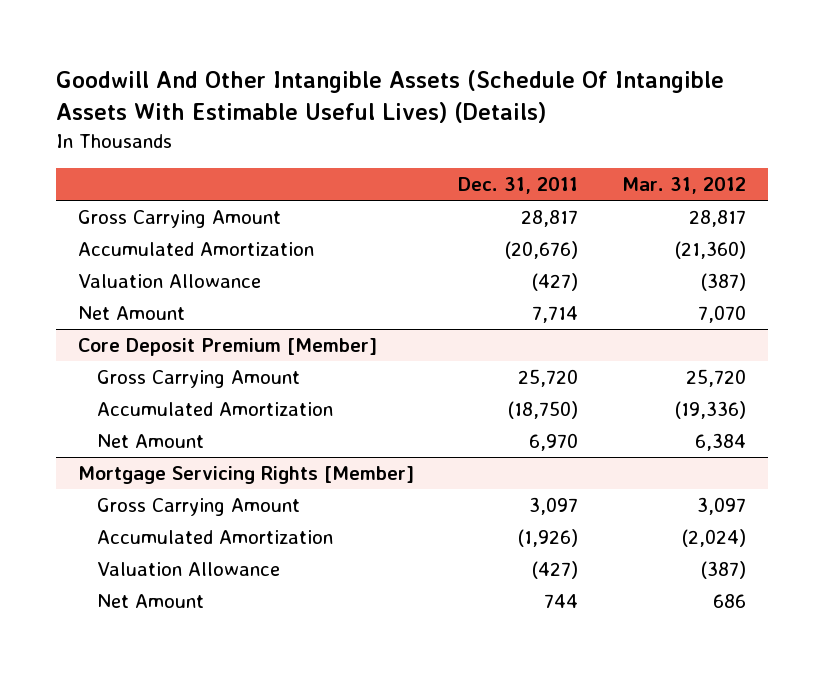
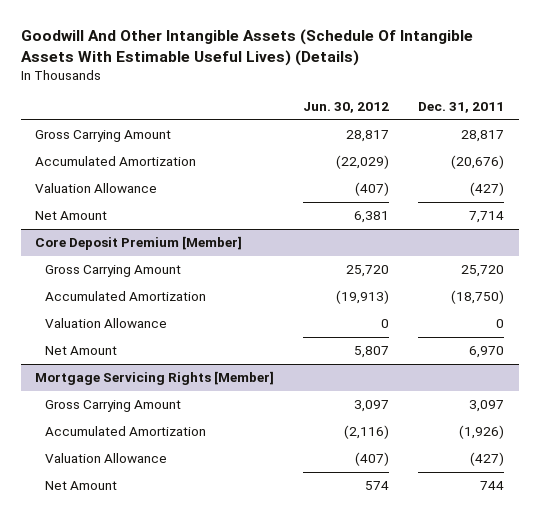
[622,177,747,195] Mar. 31, 2012 -> none
none -> [303,102,390,114] Jun. 30, 2012
none -> [44,317,167,328] Valuation Allowance

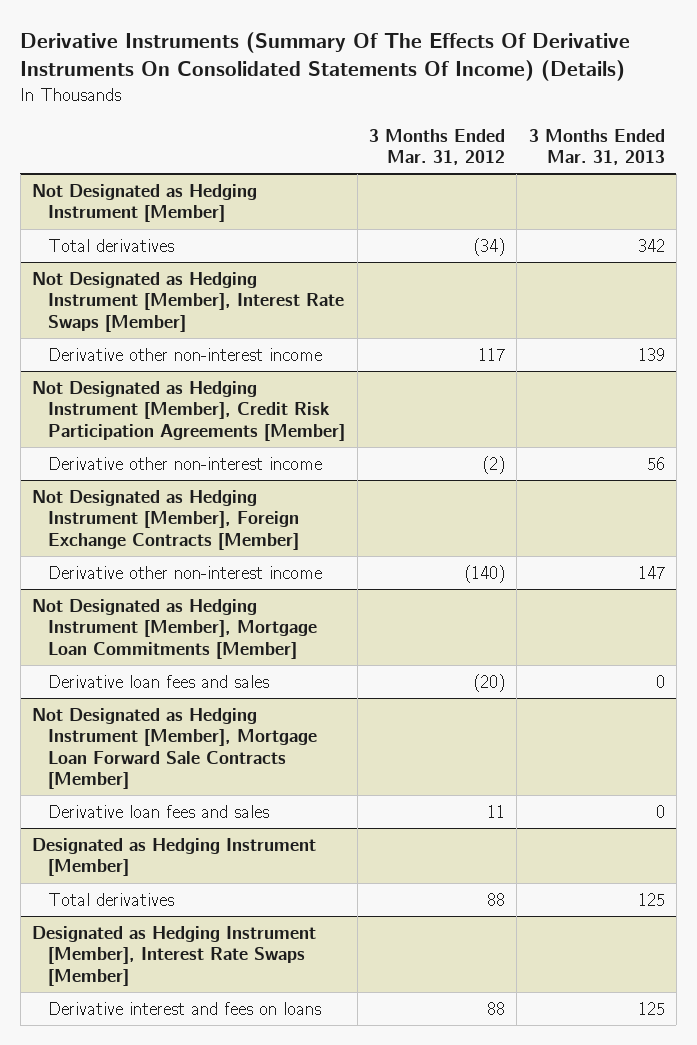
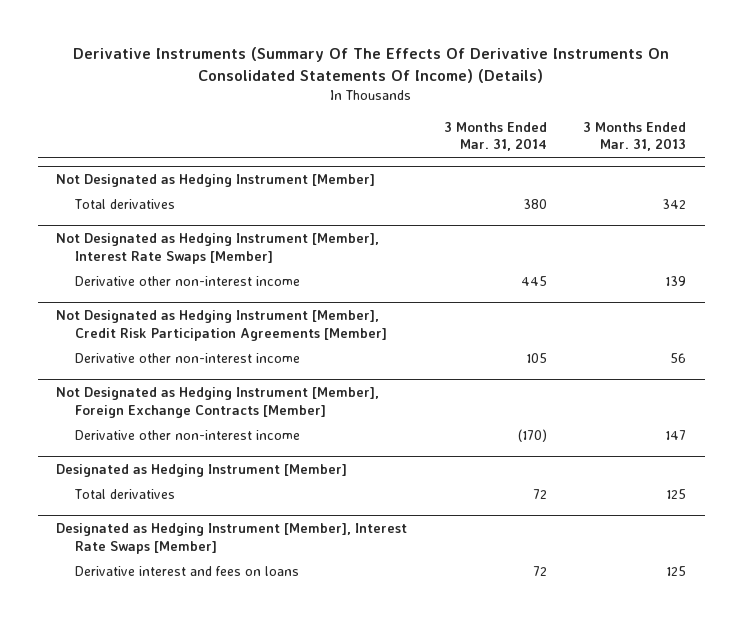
[368,128,505,165] 3 Months Ended Mar. 31, 2012 -> none
none -> [443,121,547,152] 3 Months Ended Mar. 31, 2014
[32,598,318,659] Not Designated as Hedging Instrument [Member], Mortgage Loan Commitments [Member] -> none
[48,674,270,688] Derivative loan fees and sales -> none
[32,707,318,790] Not Designated as Hedging Instrument [Member], Mortgage Loan Forward Sale Contracts [Member] -> none
[48,804,270,818] Derivative loan fees and sales -> none

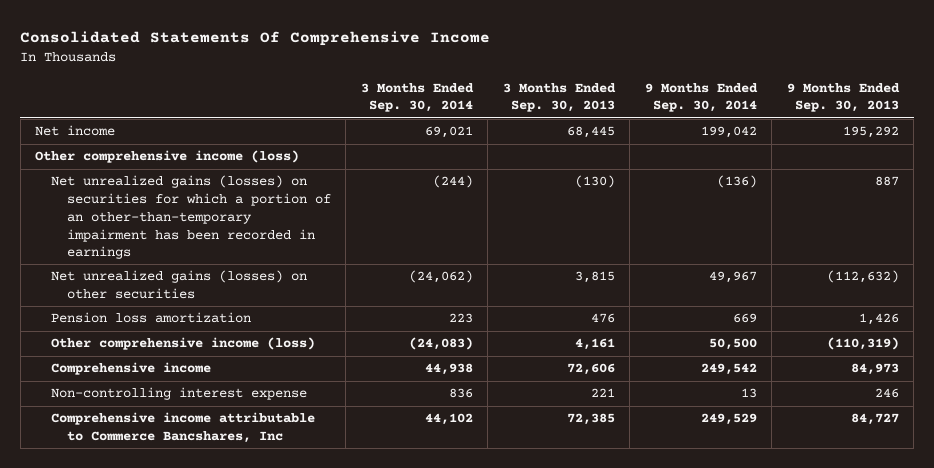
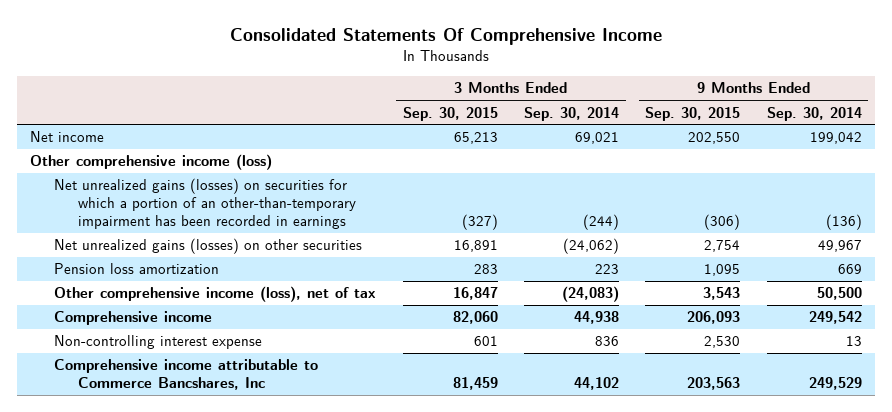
[502,82,616,113] 3 Months Ended Sep. 30, 2013 -> none
[786,82,900,113] 9 Months Ended Sep. 30, 2013 -> none
none -> [402,106,498,121] Sep. 30, 2015
none -> [645,106,741,121] Sep. 30, 2015
[51,337,316,351] Other comprehensive income (loss) -> [54,286,377,303] Other comprehensive income (loss), net of tax

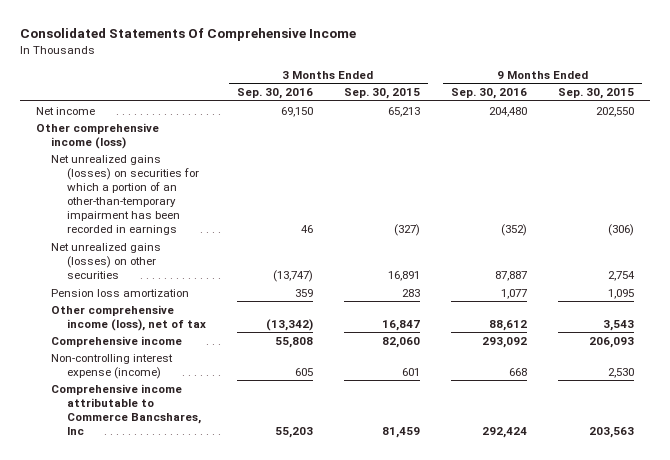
[523,106,619,121] Sep. 30, 2014 -> none
[766,106,862,121] Sep. 30, 2014 -> none
none -> [236,88,313,100] Sep. 30, 2016
none -> [451,88,528,100] Sep. 30, 2016
[54,335,263,350] Non-controlling interest expense -> [51,353,174,379] Non-controlling interest expense (income)

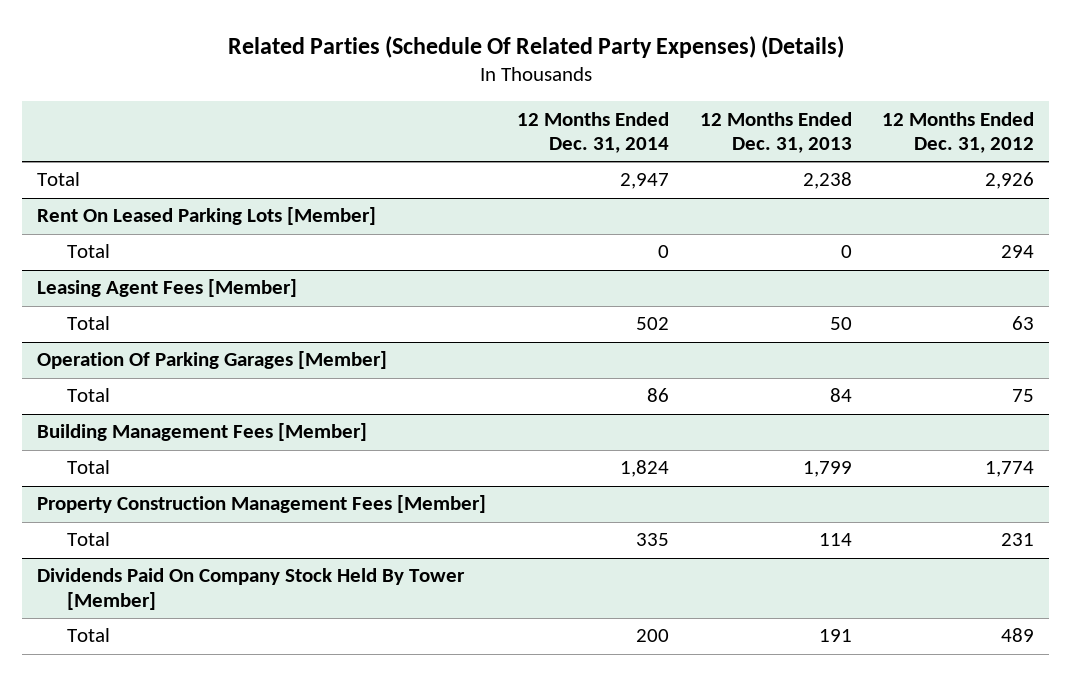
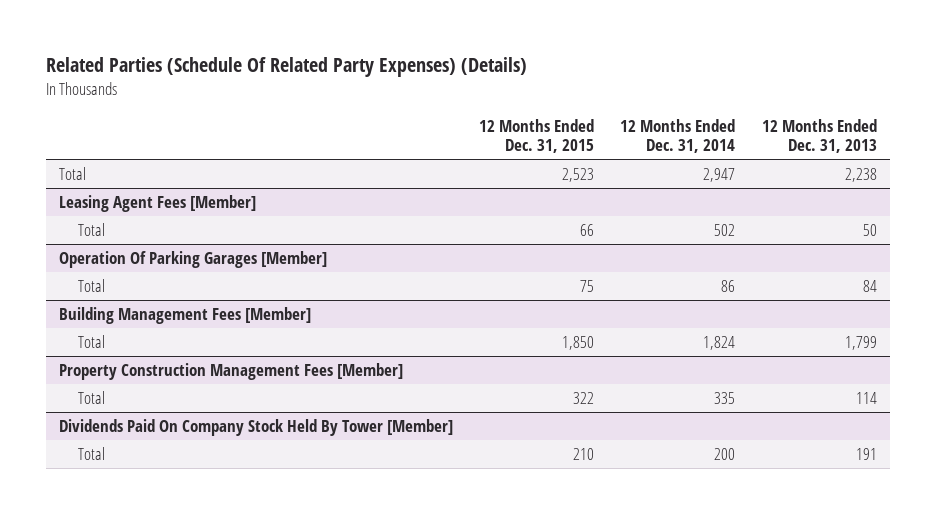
[882,111,1035,153] 12 Months Ended Dec. 31, 2012 -> none
none -> [479,118,595,154] 12 Months Ended Dec. 31, 2015
[37,207,377,226] Rent On Leased Parking Lots [Member] -> none
[66,244,110,259] Total -> none

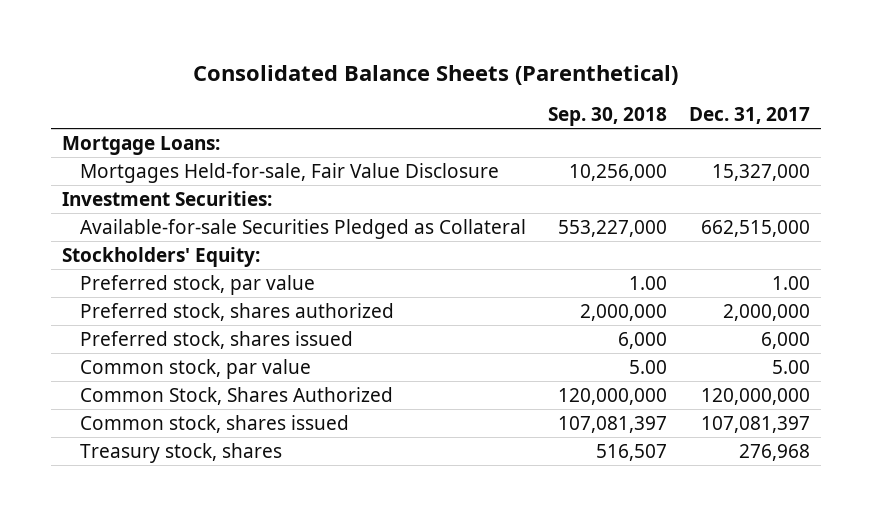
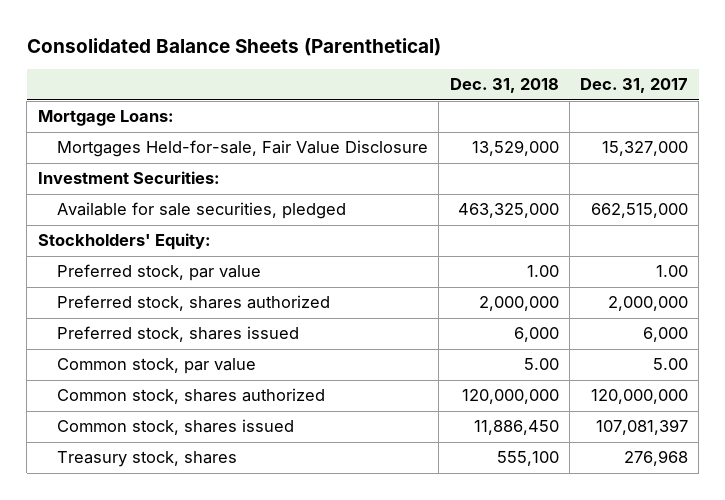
[548,106,668,126] Sep. 30, 2018 -> none
none -> [449,78,559,94] Dec. 31, 2018
[80,219,527,240] Available-for-sale Securities Pledged as Collateral -> [57,202,347,220] Available for sale securities, pledged
[80,387,394,406] Common Stock, Shares Authorized -> [57,388,326,405] Common stock, shares authorized

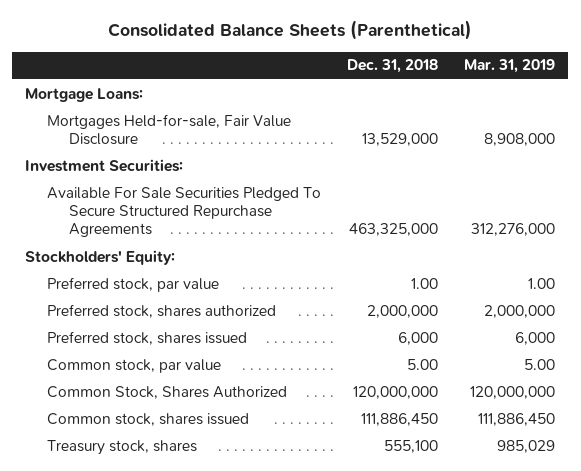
[579,78,688,94] Dec. 31, 2017 -> none
none -> [464,59,556,74] Mar. 31, 2019
[57,202,347,220] Available for sale securities, pledged -> [47,186,322,238] Available For Sale Securities Pledged To Secure Structured Repurchase Agreements
[57,388,326,405] Common stock, shares authorized -> [47,385,288,399] Common Stock, Shares Authorized
[473,420,559,436] 11,886,450 -> [361,412,439,426] 111,886,450

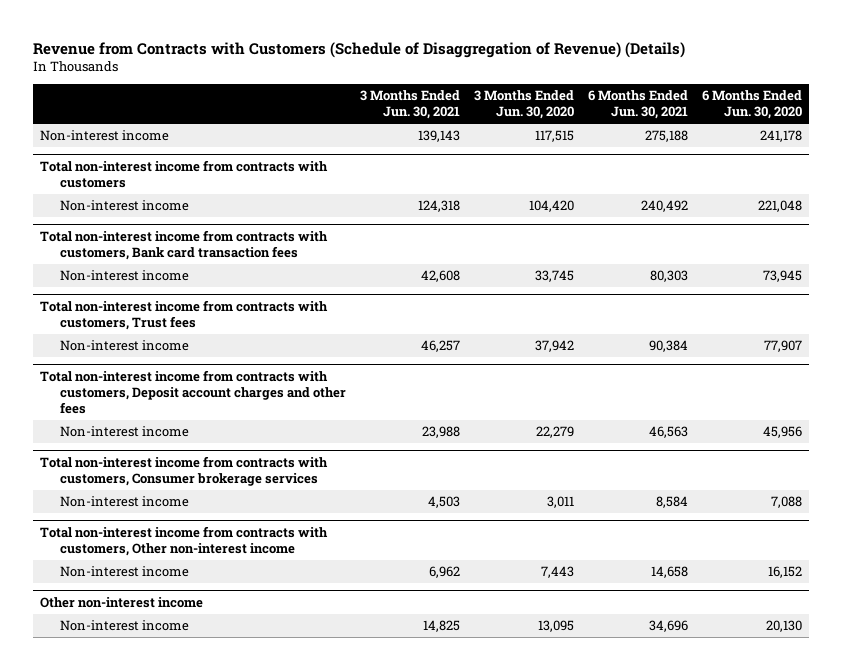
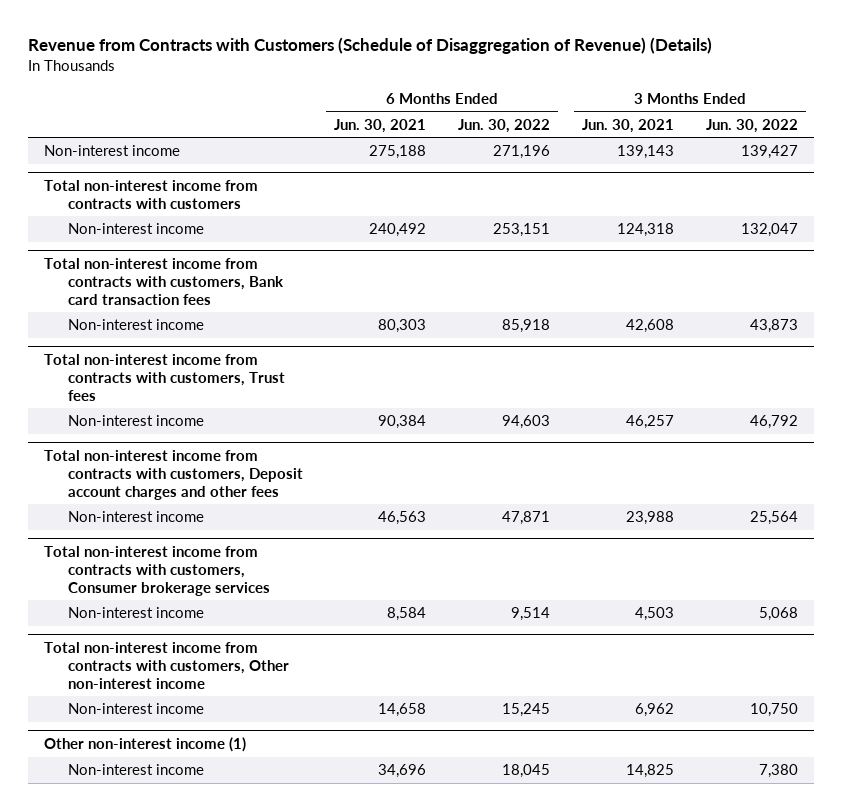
[474,90,575,120] 3 Months Ended Jun. 30, 2020 -> none
[702,90,803,120] 6 Months Ended Jun. 30, 2020 -> none
none -> [458,118,551,133] Jun. 30, 2022
none -> [706,118,799,133] Jun. 30, 2022
[40,597,204,609] Other non-interest income -> [44,737,247,753] Other non-interest income (1)

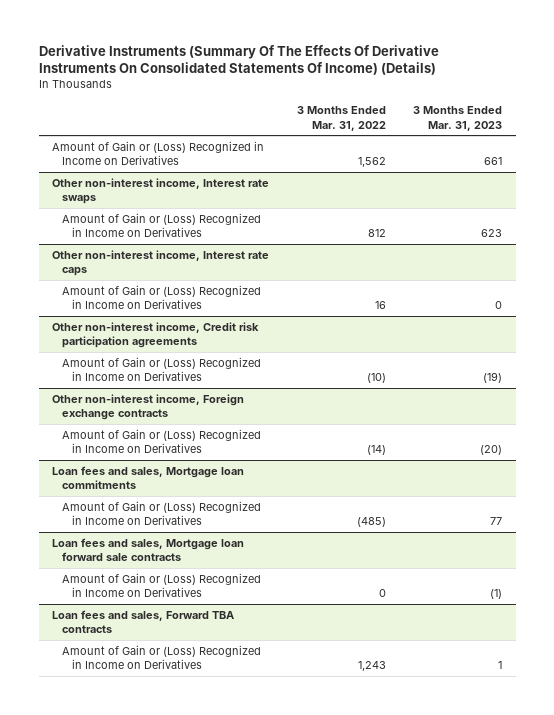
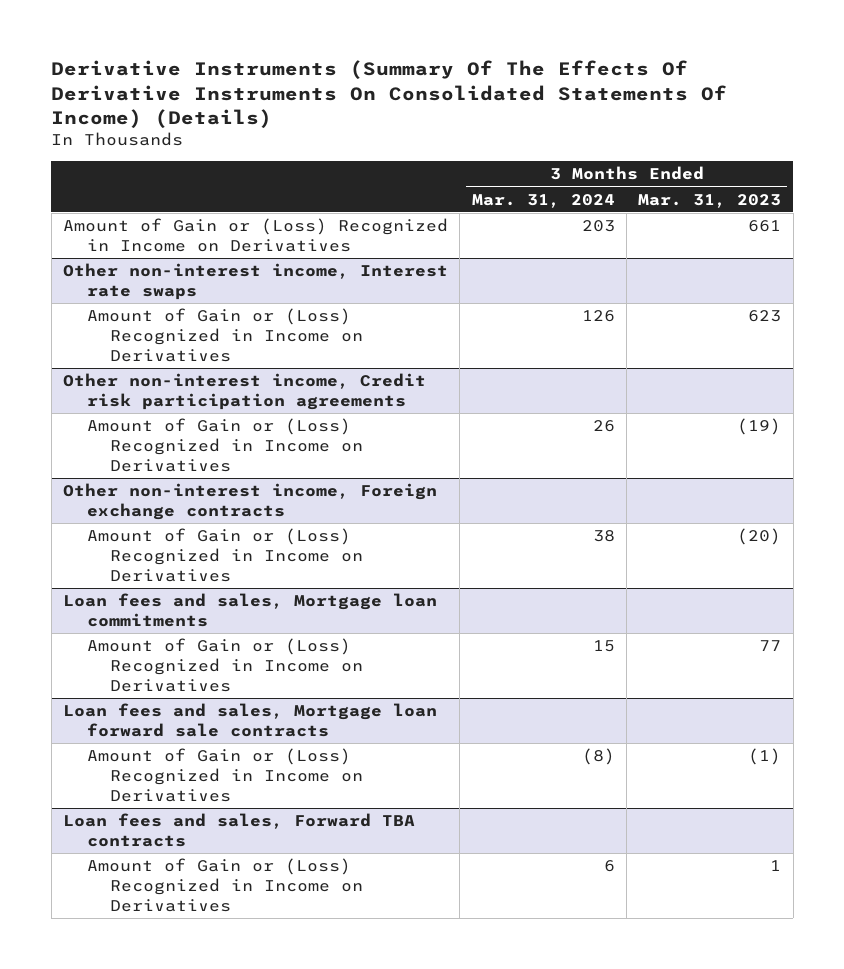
[296,106,386,131] 3 Months Ended Mar. 31, 2022 -> none
none -> [471,193,615,208] Mar. 31, 2024
[52,249,270,276] Other non-interest income, Interest rate caps -> none
[62,284,262,309] Amount of Gain or (Loss) Recognized in Income on Derivatives -> none

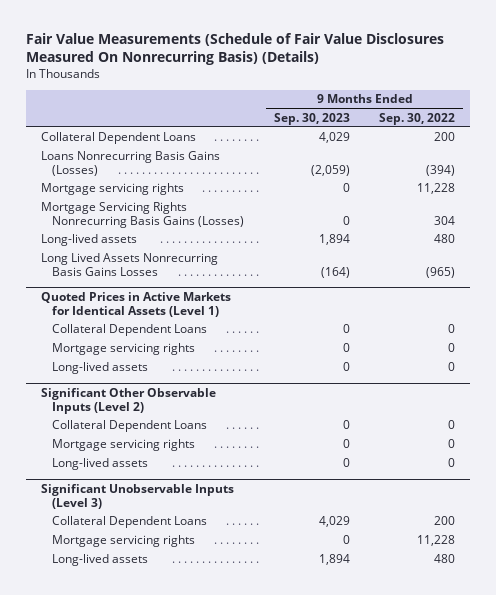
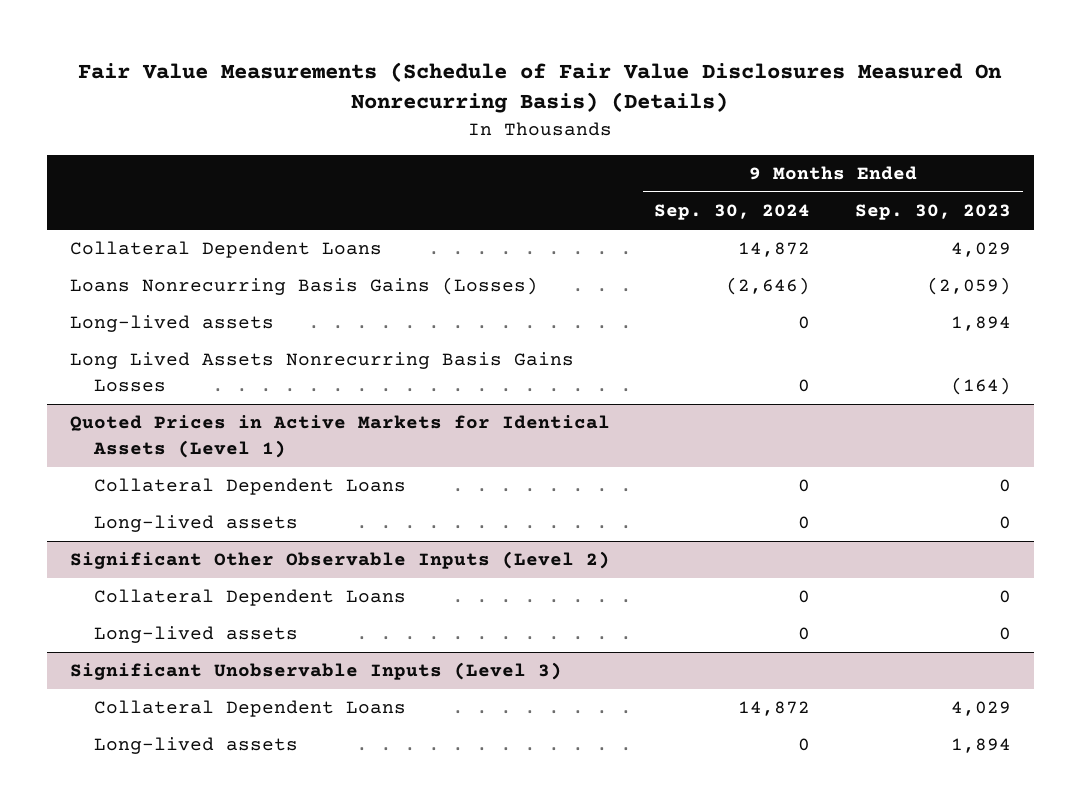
[379,112,456,125] Sep. 30, 2022 -> none
none -> [654,204,811,221] Sep. 30, 2024
[41,183,185,196] Mortgage servicing rights -> none
[41,202,245,228] Mortgage Servicing Rights Nonrecurring Basis Gains (Losses) -> none
[52,343,196,356] Mortgage servicing rights -> none
[52,439,196,452] Mortgage servicing rights -> none
[52,535,196,548] Mortgage servicing rights -> none

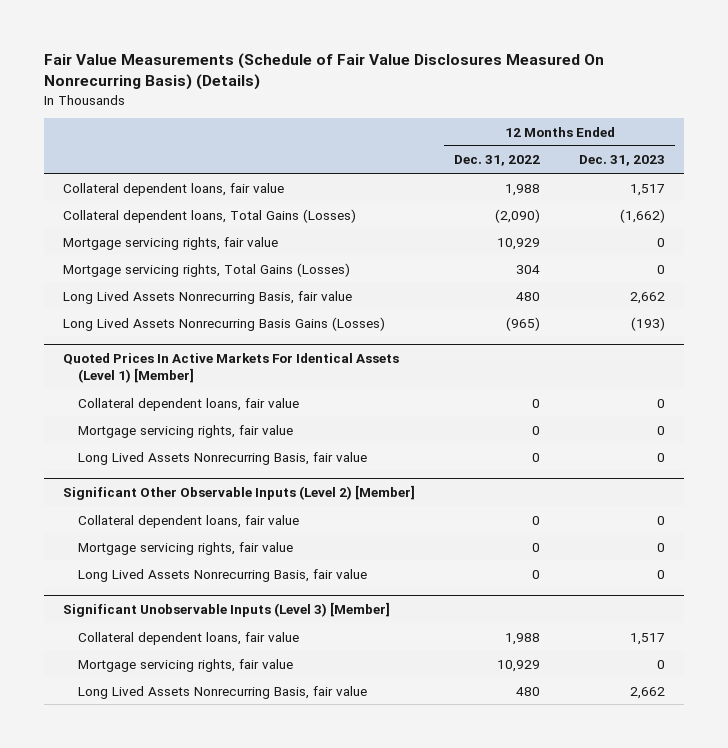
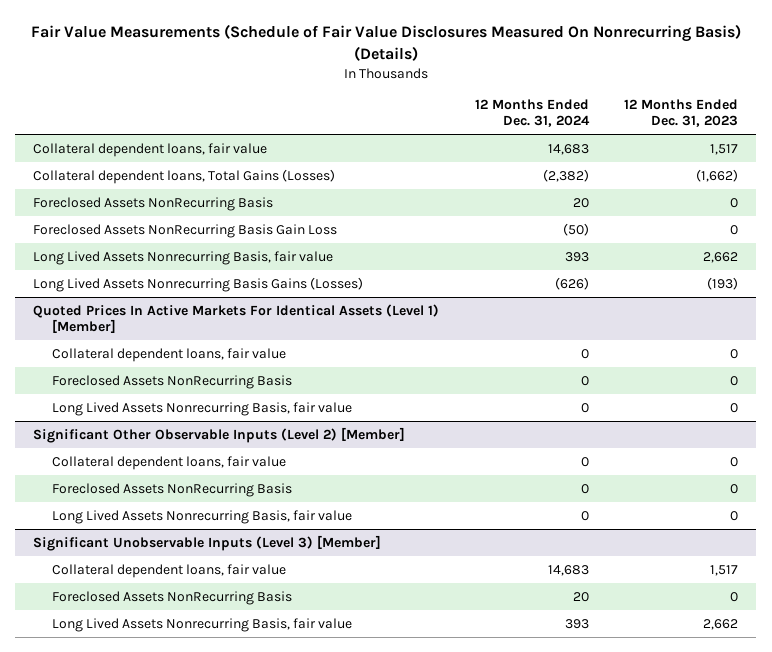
[454,155,541,167] Dec. 31, 2022 -> none
none -> [474,99,590,128] 12 Months Ended Dec. 31, 2024
[63,236,279,250] Mortgage servicing rights, fair value -> none
[63,262,351,277] Mortgage servicing rights, Total Gains (Losses) -> none
none -> [33,196,274,211] Foreclosed Assets NonRecurring Basis
none -> [33,223,338,238] Foreclosed Assets NonRecurring Basis Gain Loss
[78,424,294,438] Mortgage servicing rights, fair value -> none
none -> [51,374,292,389] Foreclosed Assets NonRecurring Basis
[78,541,294,555] Mortgage servicing rights, fair value -> none
none -> [51,482,292,497] Foreclosed Assets NonRecurring Basis
[78,658,294,672] Mortgage servicing rights, fair value -> none
none -> [51,590,292,605] Foreclosed Assets NonRecurring Basis

